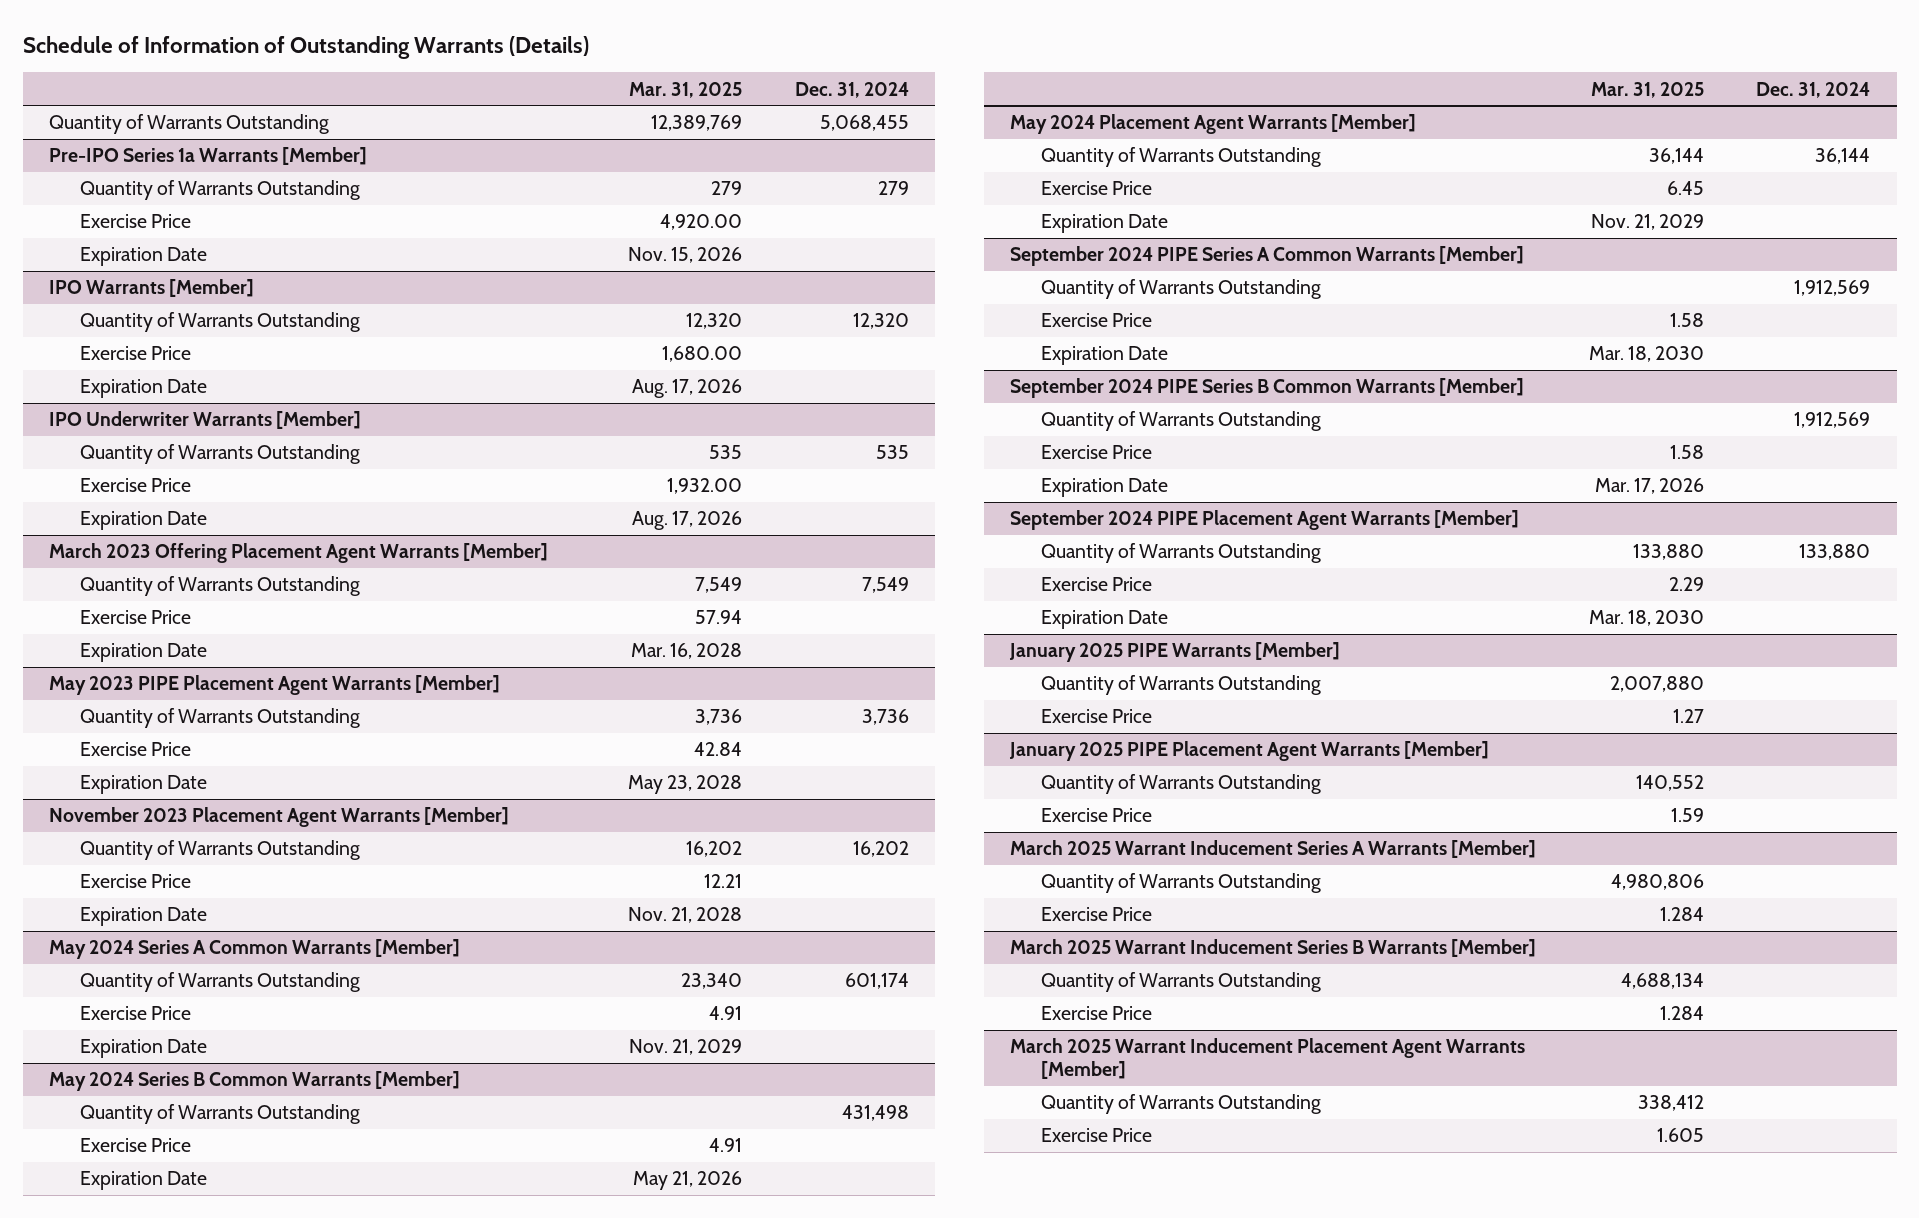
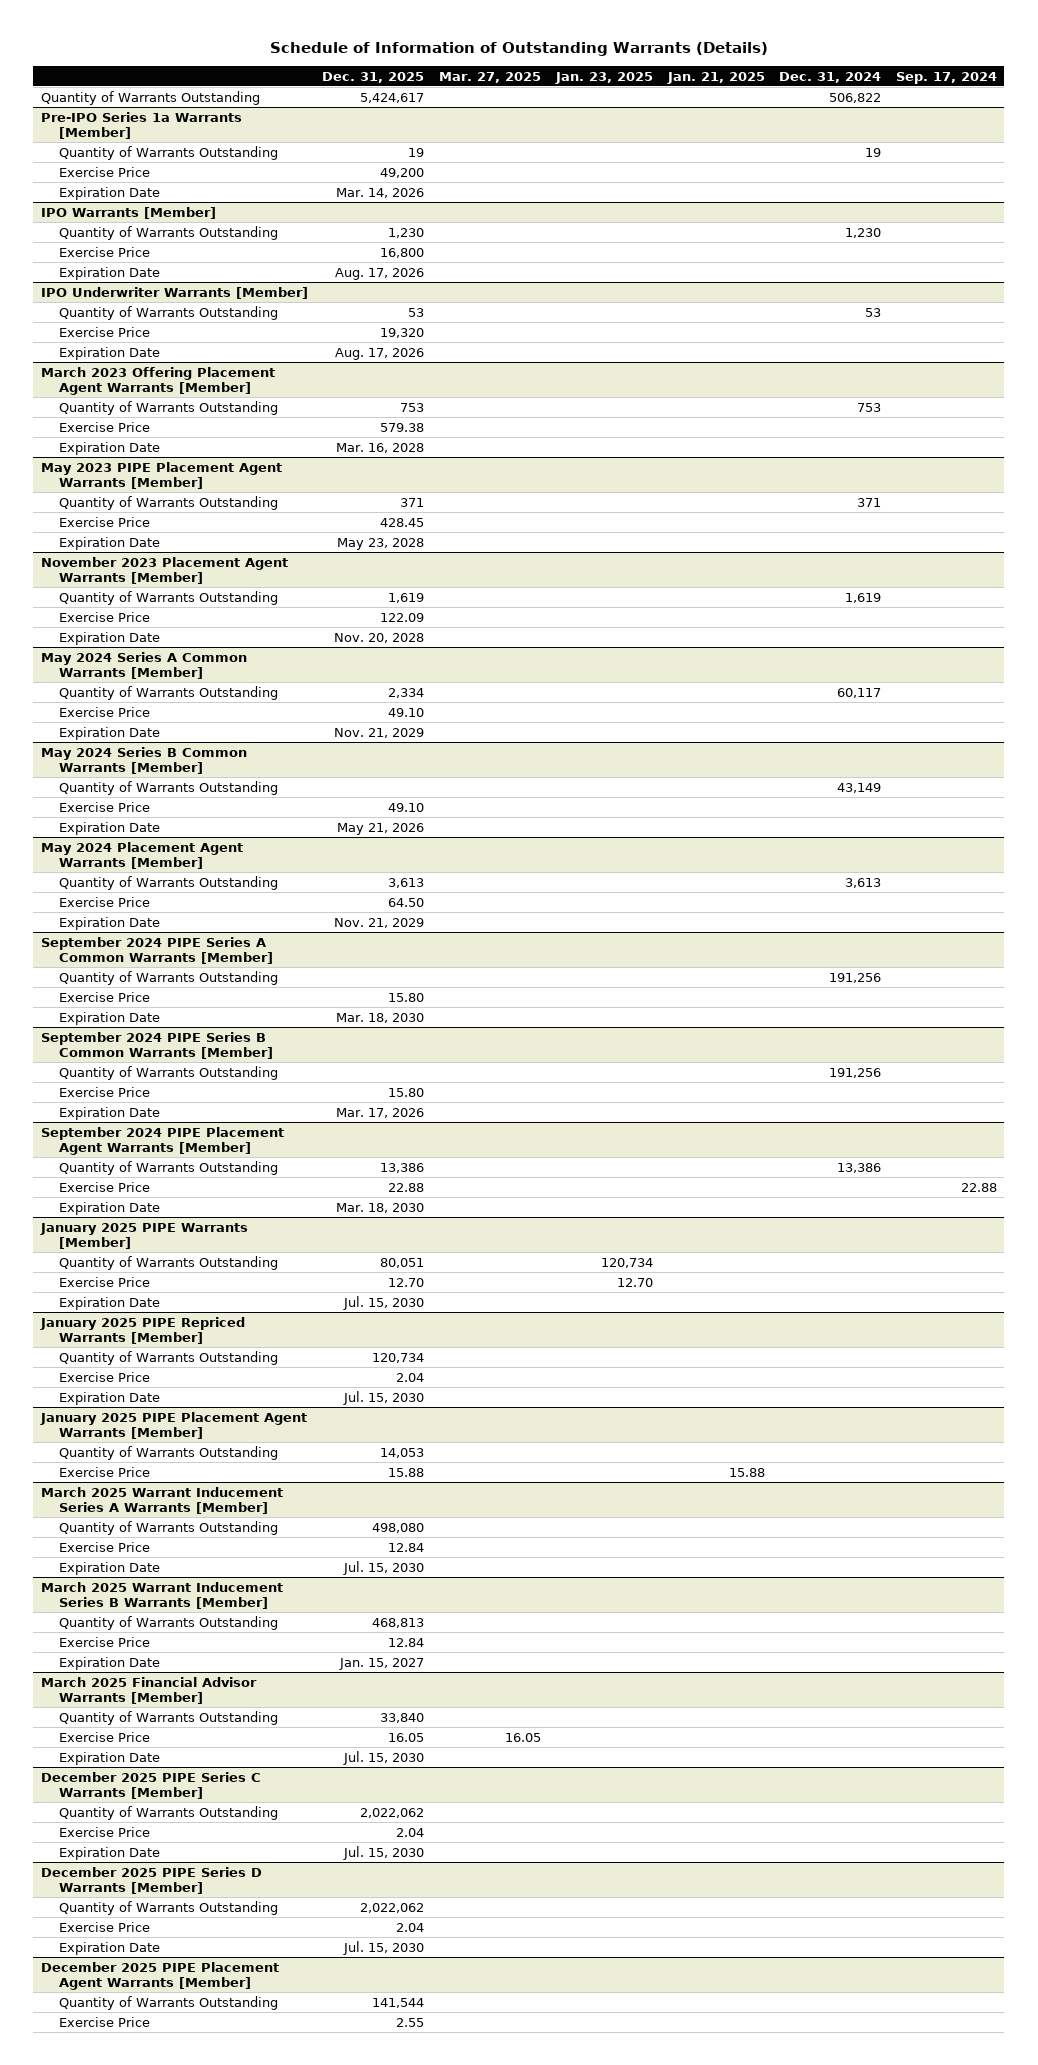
[629,81,743,98] Mar. 31, 2025 -> none
none -> [322,71,425,83] Dec. 31, 2025
none -> [439,71,542,83] Mar. 27, 2025
none -> [554,71,653,84] Jan. 23, 2025
none -> [666,71,765,84] Jan. 21, 2025
none -> [896,71,998,84] Sep. 17, 2024
[819,115,909,132] 5,068,455 -> [829,92,882,103] 506,822
[877,181,909,196] 279 -> [865,147,882,157] 19
[852,313,909,330] 12,320 -> [845,227,882,238] 1,230
[875,445,909,460] 535 -> [865,307,882,317] 53
[861,577,909,594] 7,549 -> [857,402,882,412] 753
[861,709,909,726] 3,736 -> [857,497,882,507] 371
[852,841,909,858] 16,202 -> [845,592,882,603] 1,619
[844,973,909,990] 601,174 -> [837,687,882,698] 60,117
[841,1105,909,1122] 431,498 -> [837,782,882,793] 43,149
[1815,148,1871,165] 36,144 -> [845,877,882,888] 3,613
[1794,280,1871,297] 1,912,569 -> [829,972,882,983] 191,256
[1794,412,1871,429] 1,912,569 -> [829,1067,882,1078] 191,256
[1799,544,1871,561] 133,880 -> [837,1162,882,1173] 13,386
none -> [58,1296,160,1310] Expiration Date
none -> [39,1316,245,1345] January 2025 PIPE Repriced Warrants [Member]
none -> [58,1350,278,1365] Quantity of Warrants Outstanding
none -> [58,1371,150,1382] Exercise Price
none -> [58,1391,160,1405] Expiration Date
none -> [58,1561,160,1575] Expiration Date
[1010,1038,1526,1080] March 2025 Warrant Inducement Placement Agent Warrants [Member] -> none
[1041,1094,1322,1115] Quantity of Warrants Outstanding -> none
[1041,1128,1153,1143] Exercise Price -> none
none -> [58,1656,160,1670] Expiration Date
none -> [40,1676,257,1705] March 2025 Financial Advisor Warrants [Member]
none -> [58,1710,278,1725] Quantity of Warrants Outstanding
none -> [58,1731,150,1742] Exercise Price
none -> [58,1751,160,1765] Expiration Date
none -> [40,1771,261,1800] December 2025 PIPE Series C Warrants [Member]
none -> [58,1805,278,1820] Quantity of Warrants Outstanding
none -> [58,1826,150,1837] Exercise Price
none -> [58,1846,160,1860] Expiration Date
none -> [40,1866,262,1895] December 2025 PIPE Series D Warrants [Member]
none -> [58,1900,278,1915] Quantity of Warrants Outstanding
none -> [58,1921,150,1932] Exercise Price
none -> [58,1941,160,1955] Expiration Date
none -> [40,1961,279,1991] December 2025 PIPE Placement Agent Warrants [Member]
none -> [58,1995,278,2010] Quantity of Warrants Outstanding
none -> [58,2016,150,2027] Exercise Price

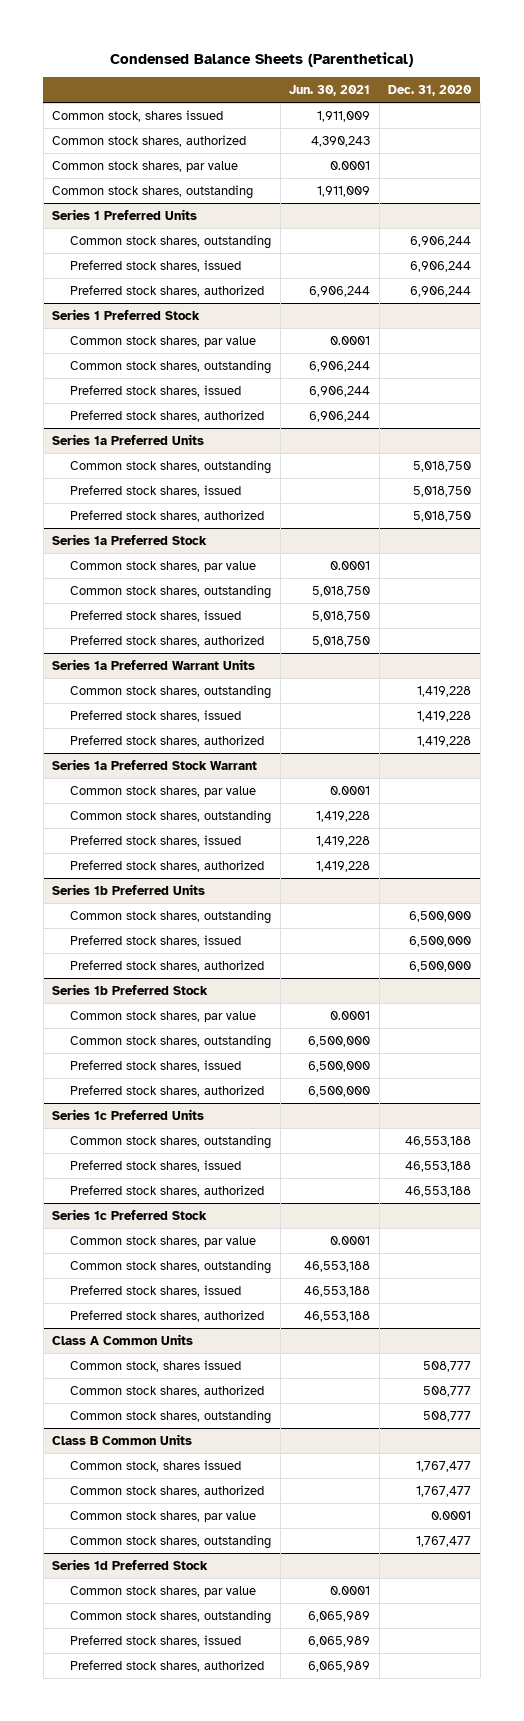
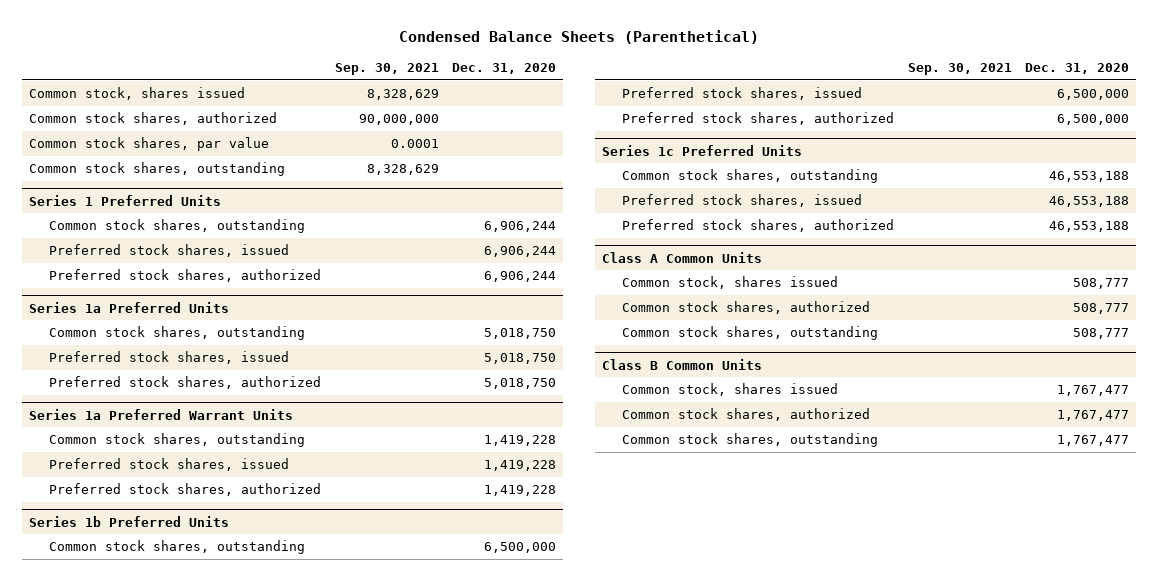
[289,84,371,96] Jun. 30, 2021 -> none
none -> [334,63,439,76] Sep. 30, 2021
[52,309,201,321] Series 1 Preferred Stock -> none
[70,336,257,348] Common stock shares, par value -> none
[70,360,272,375] Common stock shares, outstanding -> none
[70,385,242,398] Preferred stock shares, issued -> none
[70,410,265,423] Preferred stock shares, authorized -> none
[52,534,208,546] Series 1a Preferred Stock -> none
[70,561,257,573] Common stock shares, par value -> none
[70,585,272,600] Common stock shares, outstanding -> none
[70,610,242,623] Preferred stock shares, issued -> none
[70,635,265,648] Preferred stock shares, authorized -> none
[52,759,258,771] Series 1a Preferred Stock Warrant -> none
[70,786,257,798] Common stock shares, par value -> none
[70,810,272,825] Common stock shares, outstanding -> none
[70,835,242,848] Preferred stock shares, issued -> none
[70,860,265,873] Preferred stock shares, authorized -> none
[52,984,209,996] Series 1b Preferred Stock -> none
[70,1011,257,1023] Common stock shares, par value -> none
[70,1035,272,1050] Common stock shares, outstanding -> none
[70,1060,242,1073] Preferred stock shares, issued -> none
[70,1085,265,1098] Preferred stock shares, authorized -> none
[52,1209,208,1221] Series 1c Preferred Stock -> none
[70,1236,257,1248] Common stock shares, par value -> none
[70,1260,272,1275] Common stock shares, outstanding -> none
[70,1285,242,1298] Preferred stock shares, issued -> none
[70,1310,265,1323] Preferred stock shares, authorized -> none
[70,1511,257,1523] Common stock shares, par value -> none
[52,1559,209,1571] Series 1d Preferred Stock -> none
[70,1586,257,1598] Common stock shares, par value -> none
[70,1610,272,1625] Common stock shares, outstanding -> none
[70,1635,242,1648] Preferred stock shares, issued -> none
[70,1660,265,1673] Preferred stock shares, authorized -> none

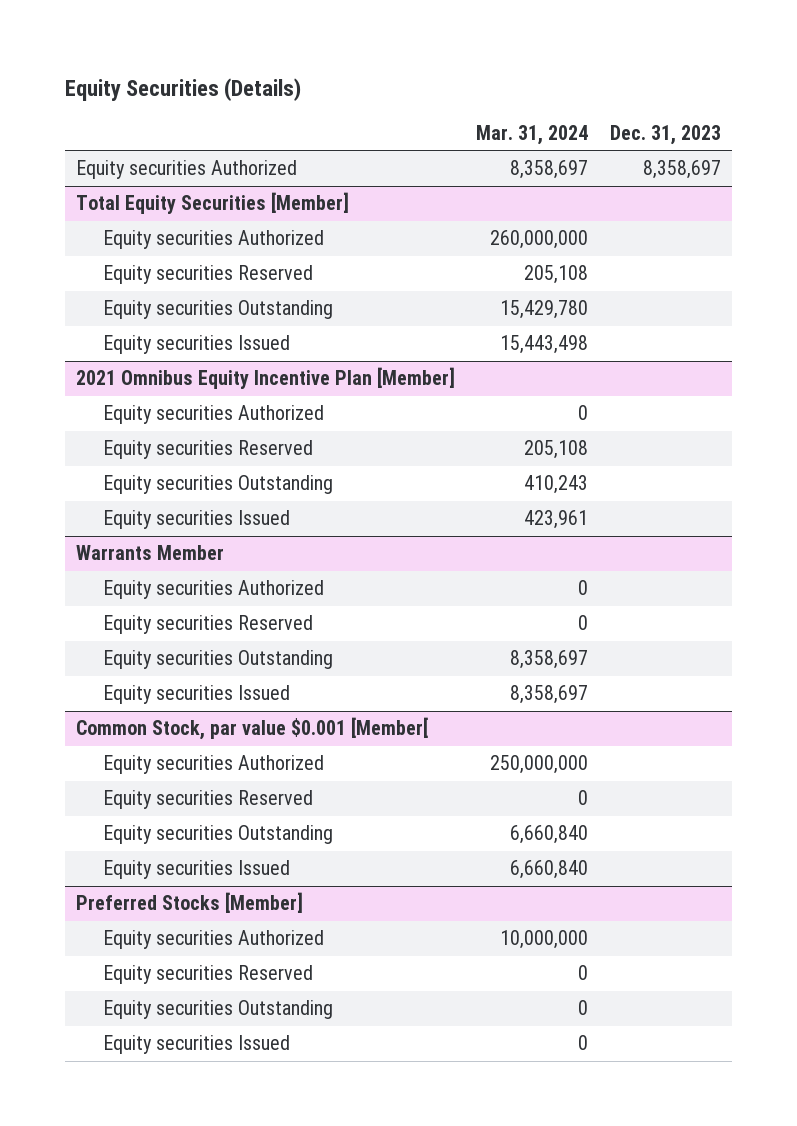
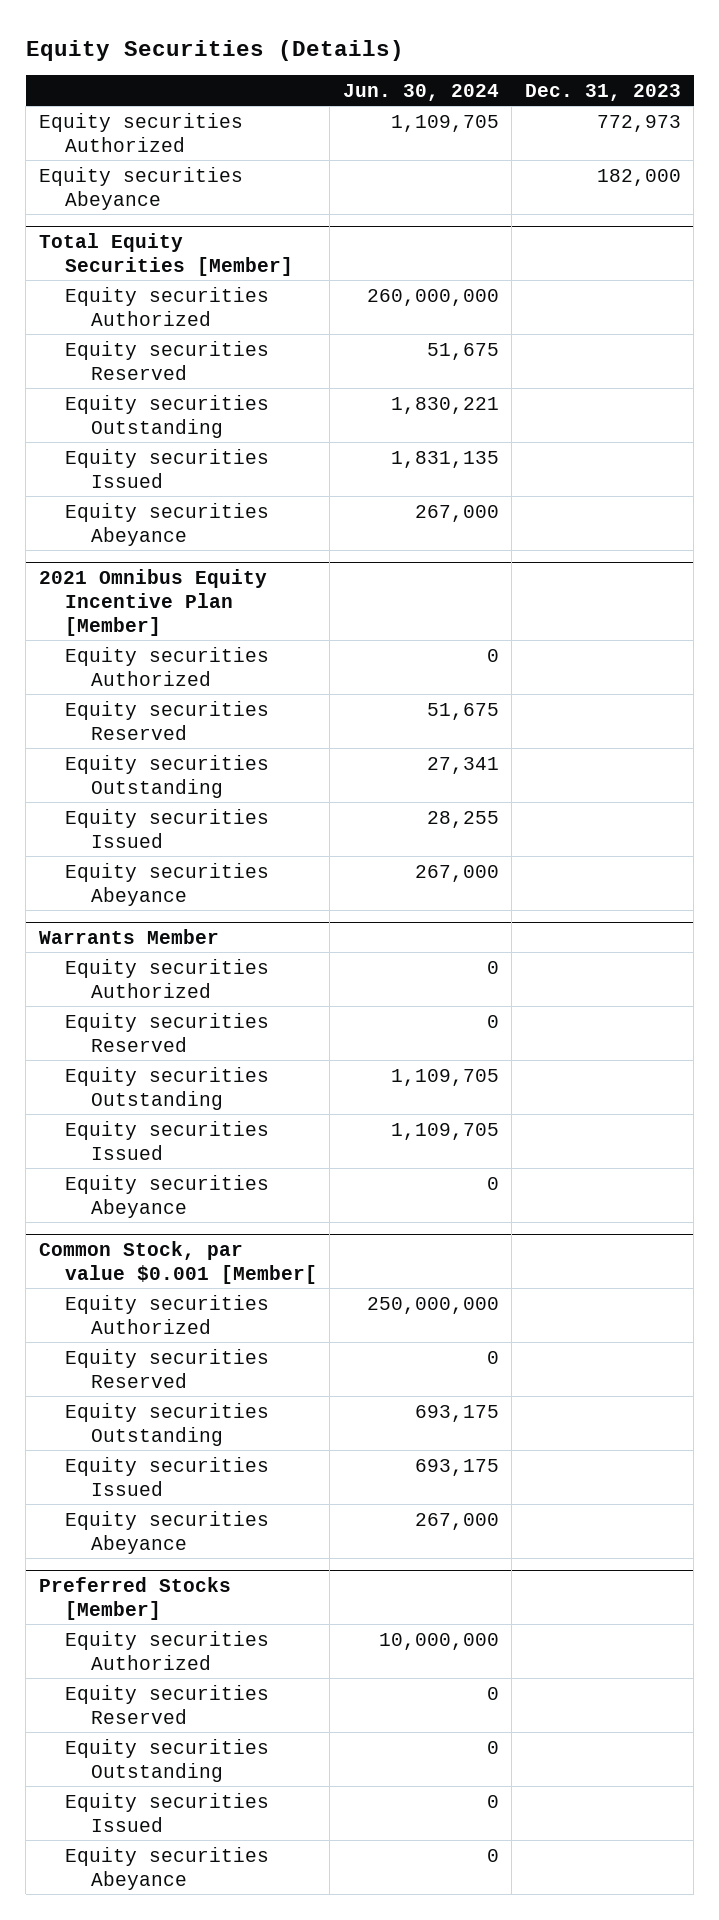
[476,124,589,145] Mar. 31, 2024 -> none
none -> [342,83,499,101] Jun. 30, 2024
[643,160,722,180] 8,358,697 -> [596,114,681,132] 772,973
none -> [38,166,243,210] Equity securities Abeyance
none -> [65,502,270,546] Equity securities Abeyance
none -> [65,862,270,906] Equity securities Abeyance
none -> [65,1174,270,1218] Equity securities Abeyance
none -> [65,1510,270,1554] Equity securities Abeyance
none -> [65,1846,270,1890] Equity securities Abeyance

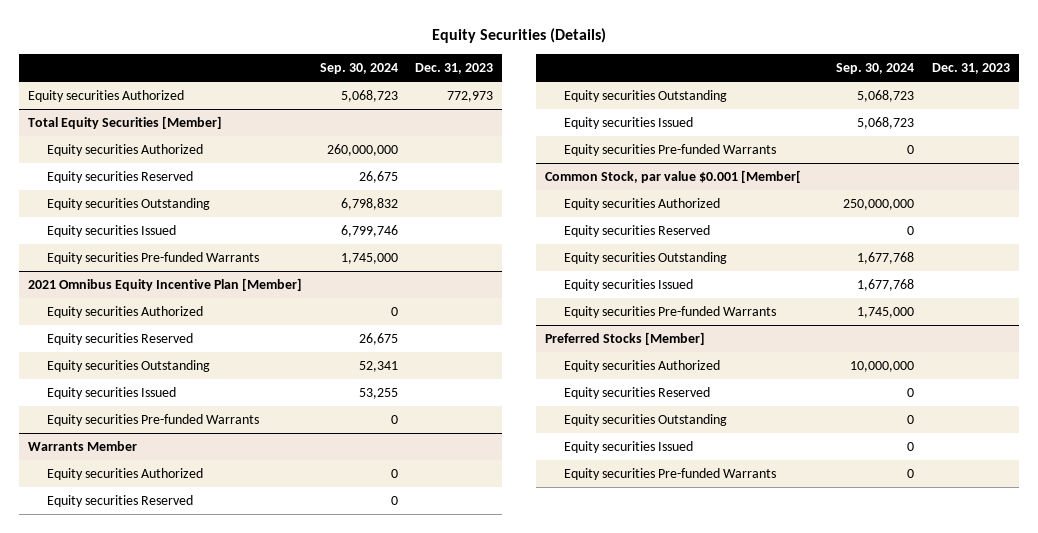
[342,83,499,101] Jun. 30, 2024 -> none
none -> [319,62,398,74] Sep. 30, 2024
[38,166,243,210] Equity securities Abeyance -> none
[65,502,270,546] Equity securities Abeyance -> none
none -> [47,252,260,265] Equity securities Pre-funded Warrants
[65,862,270,906] Equity securities Abeyance -> none
none -> [47,414,260,427] Equity securities Pre-funded Warrants
[65,1174,270,1218] Equity securities Abeyance -> none
none -> [563,144,776,157] Equity securities Pre-funded Warrants
[65,1510,270,1554] Equity securities Abeyance -> none
none -> [563,306,776,319] Equity securities Pre-funded Warrants
[65,1846,270,1890] Equity securities Abeyance -> none
none -> [563,468,776,481] Equity securities Pre-funded Warrants

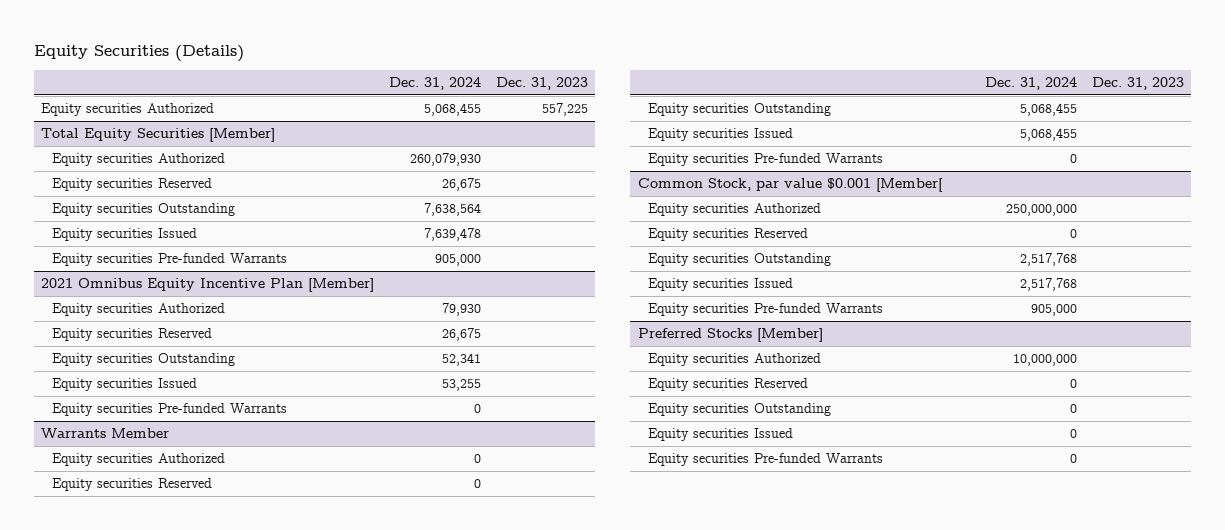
[319,62,398,74] Sep. 30, 2024 -> none
none -> [389,76,482,90] Dec. 31, 2024
[447,91,494,103] 772,973 -> [541,103,588,117] 557,225

